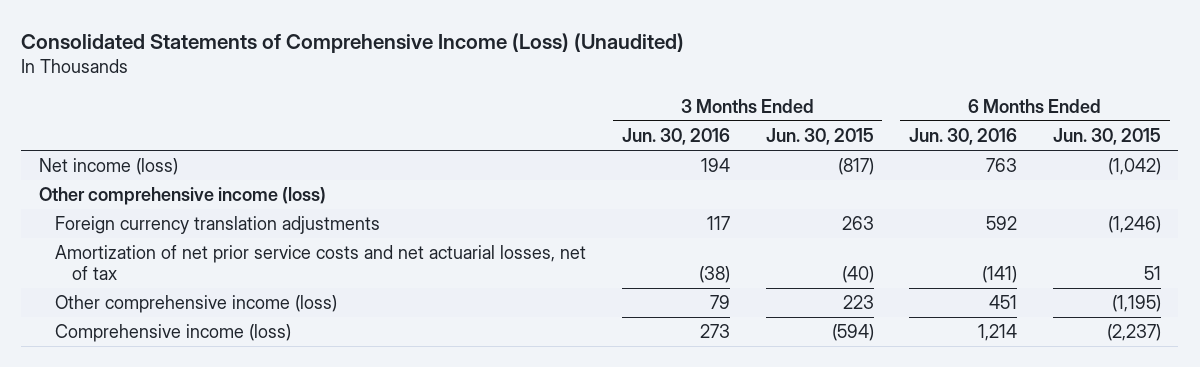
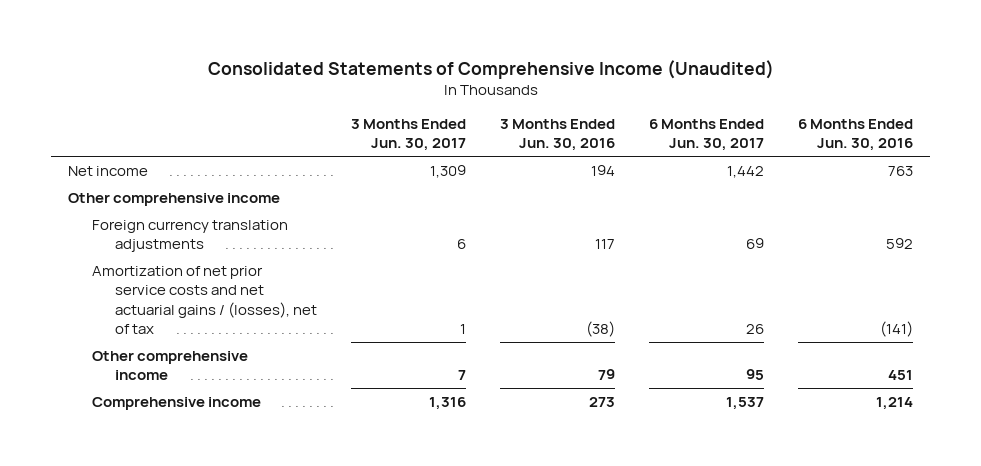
[21,33,685,54] Consolidated Statements of Comprehensive Income (Loss) (Unaudited) -> [207,59,774,79] Consolidated Statements of Comprehensive Income (Unaudited)
[765,128,874,146] Jun. 30, 2015 -> none
[1052,128,1161,146] Jun. 30, 2015 -> none
none -> [350,118,466,152] 3 Months Ended Jun. 30, 2017
none -> [649,118,765,152] 6 Months Ended Jun. 30, 2017
[39,158,179,176] Net income (loss) -> [68,165,149,176] Net income
[39,187,327,206] Other comprehensive income (loss) -> [68,192,281,206] Other comprehensive income
[55,245,587,281] Amortization of net prior service costs and net actuarial losses, net of tax -> [91,265,317,334] Amortization of net prior service costs and net actuarial gains / (losses), net of tax
[55,295,338,314] Other comprehensive income (loss) -> [91,350,248,381] Other comprehensive income
[55,324,292,343] Comprehensive income (loss) -> [91,396,261,410] Comprehensive income

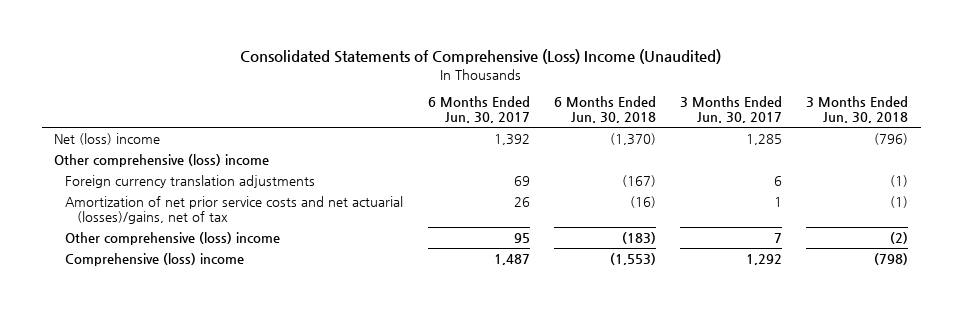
[207,59,774,79] Consolidated Statements of Comprehensive Income (Unaudited) -> [240,49,722,65] Consolidated Statements of Comprehensive (Loss) Income (Unaudited)
[500,118,616,152] 3 Months Ended Jun. 30, 2016 -> none
[798,118,914,152] 6 Months Ended Jun. 30, 2016 -> none
none -> [553,96,656,124] 6 Months Ended Jun. 30, 2018
none -> [806,96,909,124] 3 Months Ended Jun. 30, 2018
[68,165,149,176] Net income -> [53,133,160,146] Net (loss) income
[429,164,466,178] 1,309 -> [746,134,783,146] 1,285
[727,165,765,178] 1,442 -> [493,134,530,146] 1,392
[68,192,281,206] Other comprehensive income -> [53,154,269,168] Other comprehensive (loss) income
[91,265,317,334] Amortization of net prior service costs and net actuarial gains / (losses), net of tax -> [65,196,404,224] Amortization of net prior service costs and net actuarial (losses)/gains, net of tax
[91,350,248,381] Other comprehensive income -> [65,232,281,246] Other comprehensive (loss) income
[91,396,261,410] Comprehensive income -> [65,253,245,267] Comprehensive (loss) income
[428,396,466,410] 1,316 -> [746,254,783,266] 1,292
[726,396,765,410] 1,537 -> [493,254,530,266] 1,487

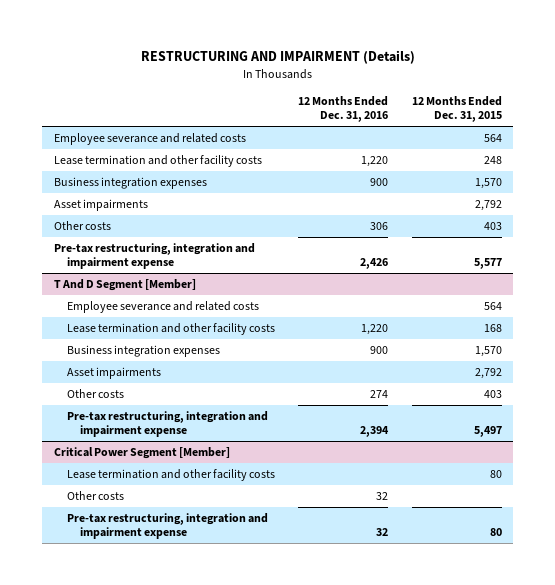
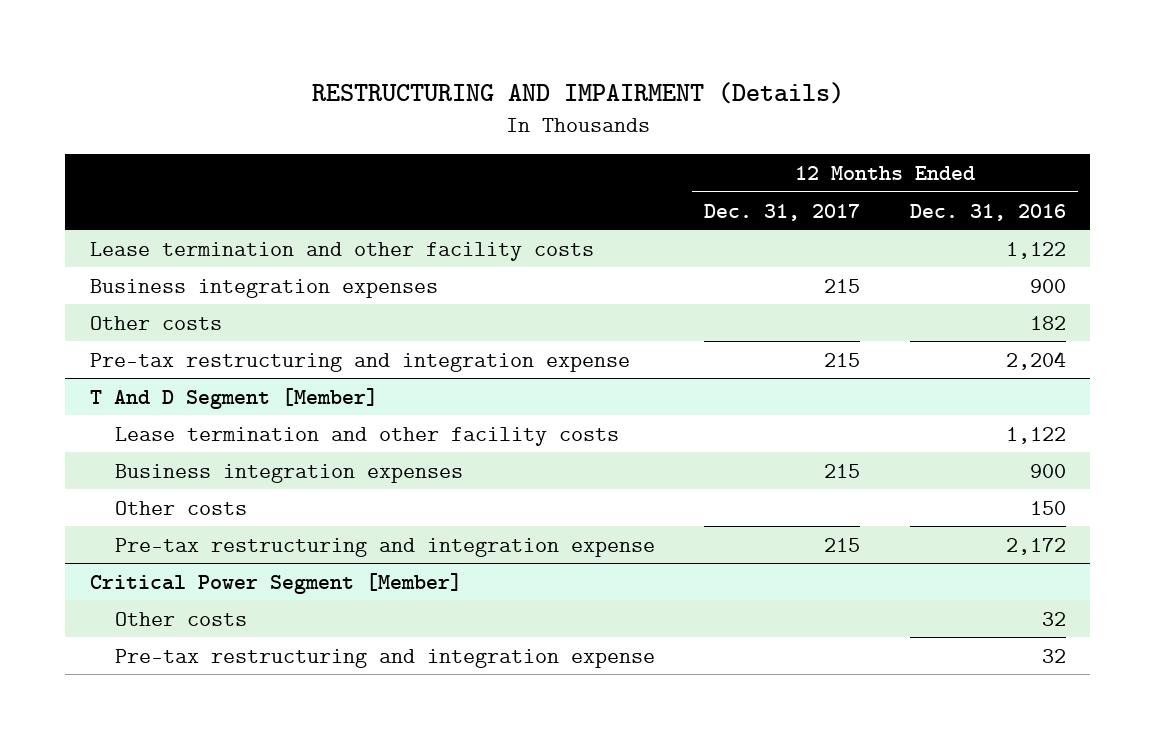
[411,95,502,123] 12 Months Ended Dec. 31, 2015 -> none
none -> [704,203,861,221] Dec. 31, 2017
[53,132,246,145] Employee severance and related costs -> none
[361,155,389,167] 1,220 -> [1005,241,1066,259] 1,122
[53,198,148,211] Asset impairments -> none
[370,221,389,230] 306 -> [1029,315,1066,330] 182
[53,242,255,270] Pre-tax restructuring, integration and impairment expense -> [90,352,631,372] Pre-tax restructuring and integration expense
[360,258,389,270] 2,426 -> [1005,350,1066,370] 2,204
[67,300,260,313] Employee severance and related costs -> none
[361,323,389,335] 1,220 -> [1005,426,1066,444] 1,122
[67,366,162,379] Asset impairments -> none
[370,389,389,398] 274 -> [1029,500,1066,515] 150
[67,410,269,438] Pre-tax restructuring, integration and impairment expense -> [114,537,655,557] Pre-tax restructuring and integration expense
[360,426,390,438] 2,394 -> [1005,537,1066,555] 2,172
[67,468,276,481] Lease termination and other facility costs -> none
[67,512,269,540] Pre-tax restructuring, integration and impairment expense -> [114,648,655,668] Pre-tax restructuring and integration expense

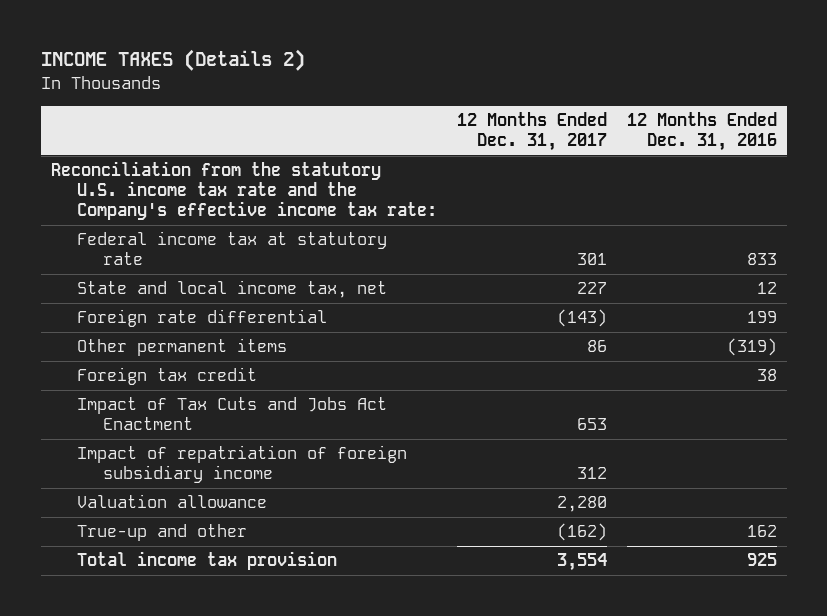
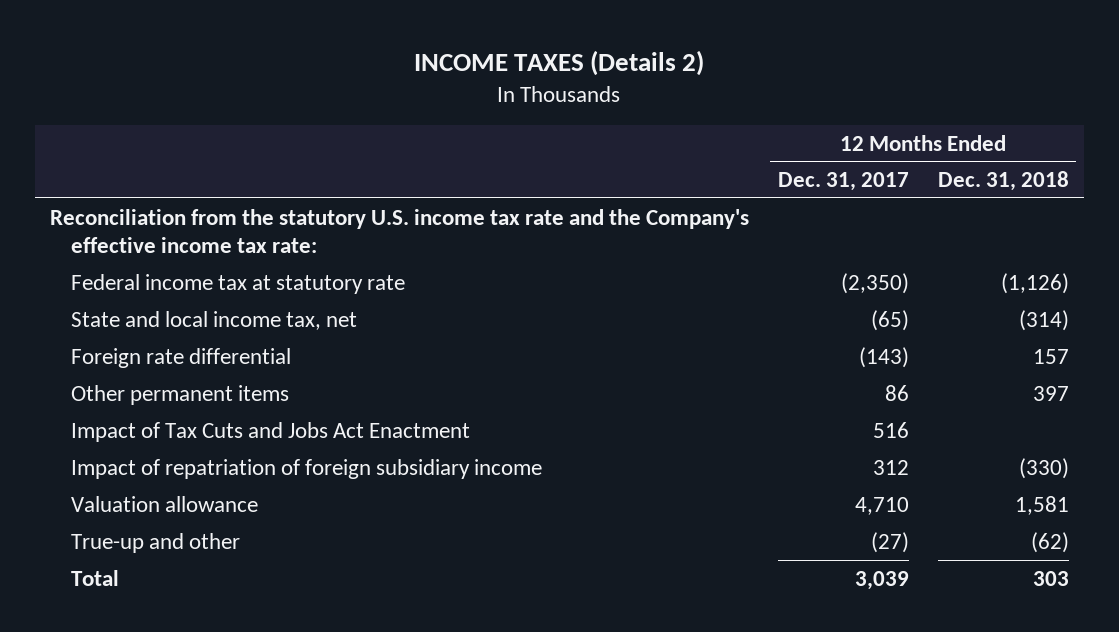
[626,112,777,151] 12 Months Ended Dec. 31, 2016 -> none
none -> [937,171,1069,192] Dec. 31, 2018
[576,253,607,266] 301 -> [840,272,909,294] (2,350)
[576,282,607,295] 227 -> [870,309,909,331] (65)
[76,367,257,386] Foreign tax credit -> none
[576,418,607,431] 653 -> [872,421,909,438] 516
[556,496,607,513] 2,280 -> [854,496,909,515] 4,710
[556,523,607,542] (162) -> [870,531,909,553] (27)
[76,551,337,571] Total income tax provision -> [71,569,120,586] Total
[556,553,607,572] 3,554 -> [854,570,909,590] 3,039

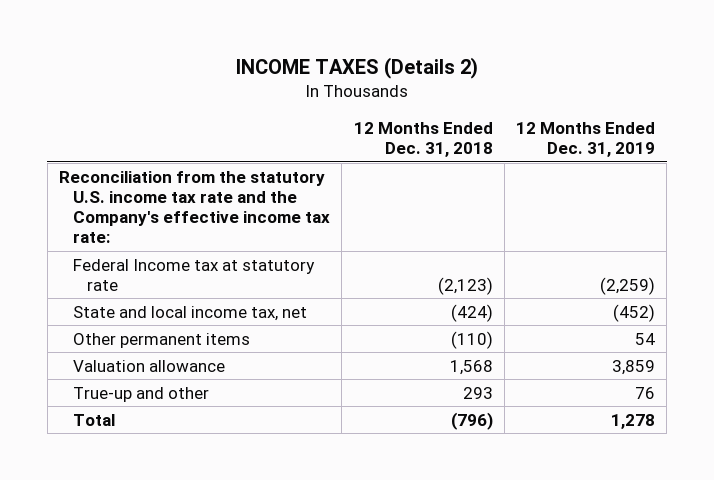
[777,172,909,192] Dec. 31, 2017 -> none
none -> [516,122,656,158] 12 Months Ended Dec. 31, 2019
[71,347,292,368] Foreign rate differential -> none
[71,421,471,442] Impact of Tax Cuts and Jobs Act Enactment -> none
[71,458,543,479] Impact of repatriation of foreign subsidiary income -> none
[71,273,406,294] Federal income tax at statutory rate -> [73,258,316,291] Federal Income tax at statutory rate
[1000,272,1069,294] (1,126) -> [437,276,493,295] (2,123)
[1018,309,1069,331] (314) -> [450,303,493,322] (424)
[1032,385,1069,401] 397 -> [450,330,493,349] (110)
[1014,495,1069,515] 1,581 -> [449,359,493,375] 1,568
[1030,531,1069,553] (62) -> [462,386,493,399] 293
[1032,570,1069,586] 303 -> [450,411,493,430] (796)

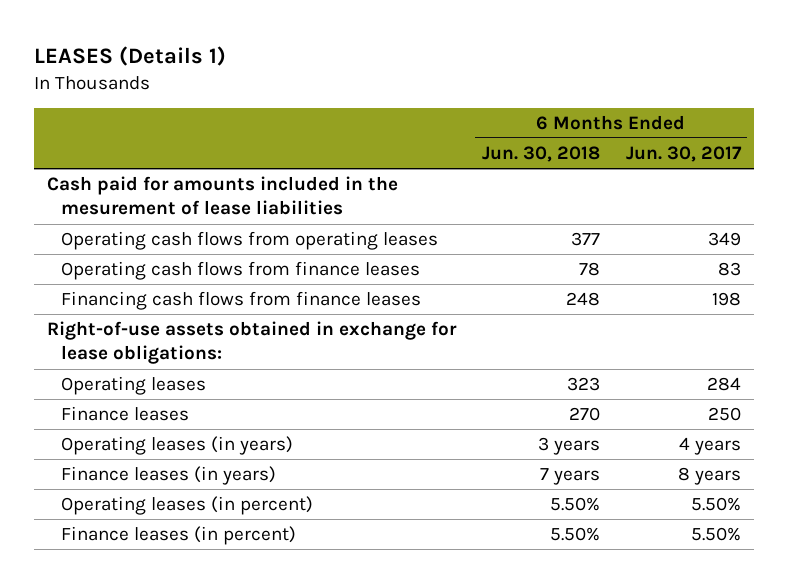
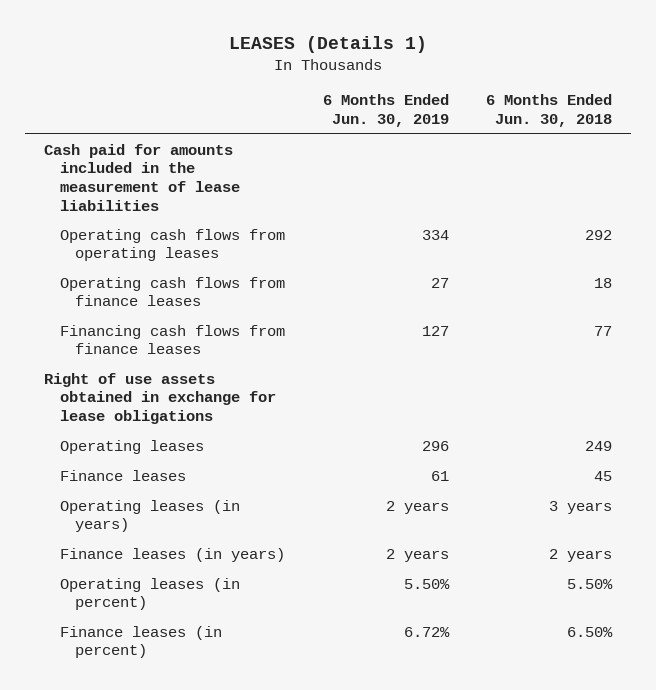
[625,146,742,163] Jun. 30, 2017 -> none
none -> [322,94,449,127] 6 Months Ended Jun. 30, 2019
[46,176,398,216] Cash paid for amounts included in the mesurement of lease liabilities -> [44,143,240,211] Cash paid for amounts included in the measurement of lease liabilities
[570,232,600,247] 377 -> [585,229,613,240] 292
[578,262,600,277] 78 -> [594,277,613,288] 18
[565,292,600,307] 248 -> [594,325,613,336] 77
[46,321,457,365] Right-of-use assets obtained in exchange for lease obligations: -> [44,372,276,425] Right of use assets obtained in exchange for lease obligations
[566,377,600,392] 323 -> [585,440,613,451] 249
[568,407,600,422] 270 -> [594,470,613,481] 45
[539,468,600,486] 7 years -> [549,548,613,562] 2 years
[549,527,600,542] 5.50% -> [567,626,614,637] 6.50%

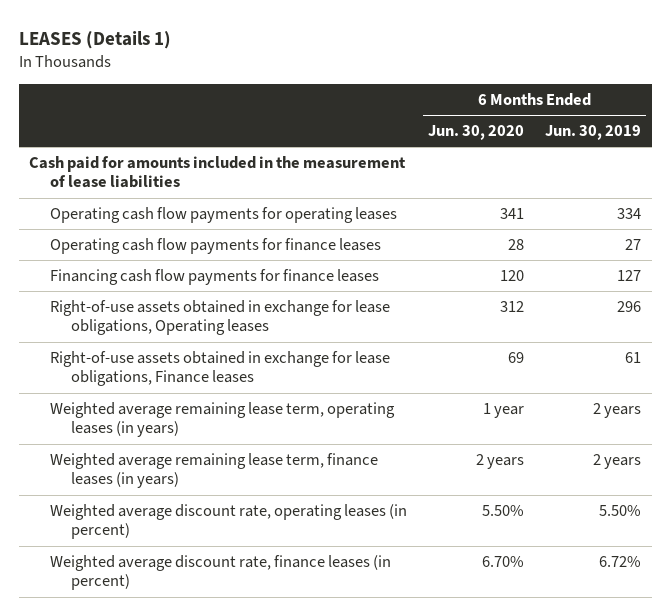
[486,94,613,127] 6 Months Ended Jun. 30, 2018 -> none
none -> [428,125,525,141] Jun. 30, 2020
[44,372,276,425] Right of use assets obtained in exchange for lease obligations -> none
[59,228,285,262] Operating cash flows from operating leases -> [50,207,398,224] Operating cash flow payments for operating leases
[59,276,285,307] Operating cash flows from finance leases -> [50,238,382,255] Operating cash flow payments for finance leases
[59,324,285,355] Financing cash flows from finance leases -> [50,269,380,286] Financing cash flow payments for finance leases
[59,439,204,454] Operating leases -> [50,300,391,336] Right-of-use assets obtained in exchange for lease obligations, Operating leases
[59,469,186,481] Finance leases -> [50,351,391,387] Right-of-use assets obtained in exchange for lease obligations, Finance leases
[59,499,240,533] Operating leases (in years) -> [50,402,396,438] Weighted average remaining lease term, operating leases (in years)
[59,547,285,562] Finance leases (in years) -> [50,453,379,489] Weighted average remaining lease term, finance leases (in years)
[59,577,240,611] Operating leases (in percent) -> [50,504,408,540] Weighted average discount rate, operating leases (in percent)
[59,625,222,659] Finance leases (in percent) -> [50,555,392,591] Weighted average discount rate, finance leases (in percent)

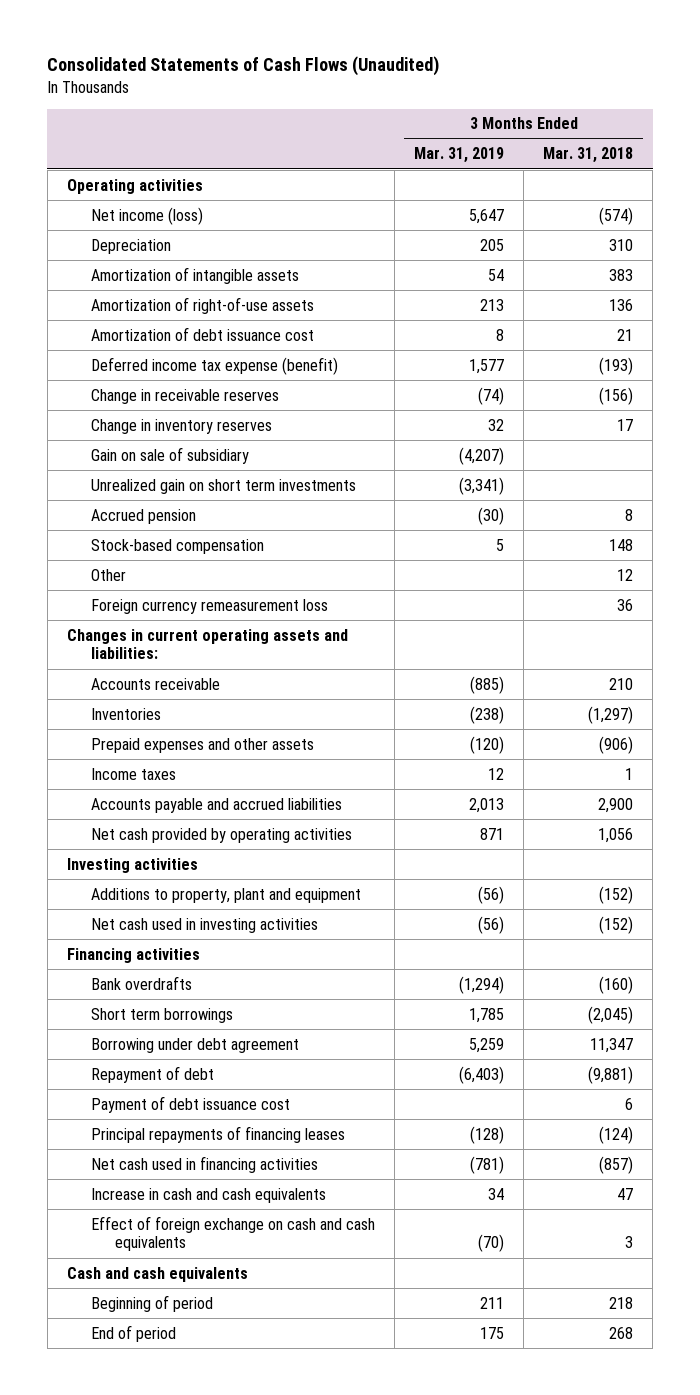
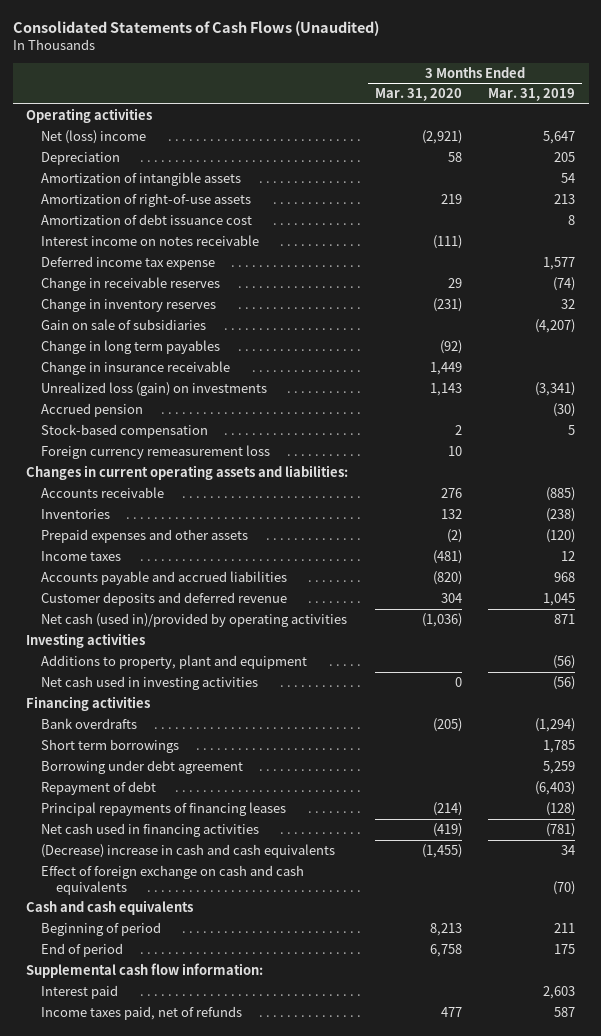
[543,147,634,164] Mar. 31, 2018 -> none
none -> [374,88,462,102] Mar. 31, 2020
[90,206,203,225] Net income (loss) -> [40,129,146,144] Net (loss) income
none -> [40,234,259,246] Interest income on notes receivable
[90,356,338,375] Deferred income tax expense (benefit) -> [40,255,215,270] Deferred income tax expense
[90,446,249,464] Gain on sale of subsidiary -> [40,318,206,330] Gain on sale of subsidiaries
none -> [40,339,220,354] Change in long term payables
none -> [40,360,230,375] Change in insurance receivable
[90,478,356,494] Unrealized gain on short term investments -> [40,381,267,396] Unrealized loss (gain) on investments
[90,568,126,581] Other -> none
[468,797,504,813] 2,013 -> [554,571,576,582] 968
none -> [40,591,287,606] Customer deposits and deferred revenue
[90,827,352,843] Net cash provided by operating activities -> [40,612,347,627] Net cash (used in)/provided by operating activities
[90,1095,290,1113] Payment of debt issuance cost -> none
[90,1187,326,1203] Increase in cash and cash equivalents -> [40,843,335,858] (Decrease) increase in cash and cash equivalents
none -> [26,962,264,978] Supplemental cash flow information:
none -> [40,984,118,999] Interest paid
none -> [40,1005,242,1020] Income taxes paid, net of refunds

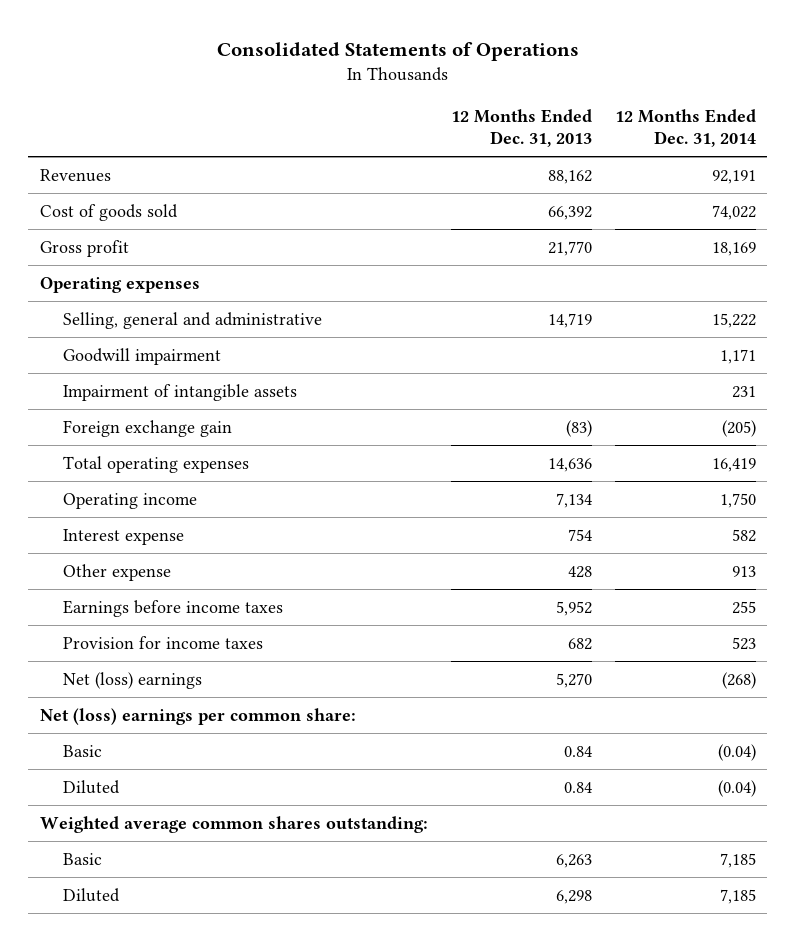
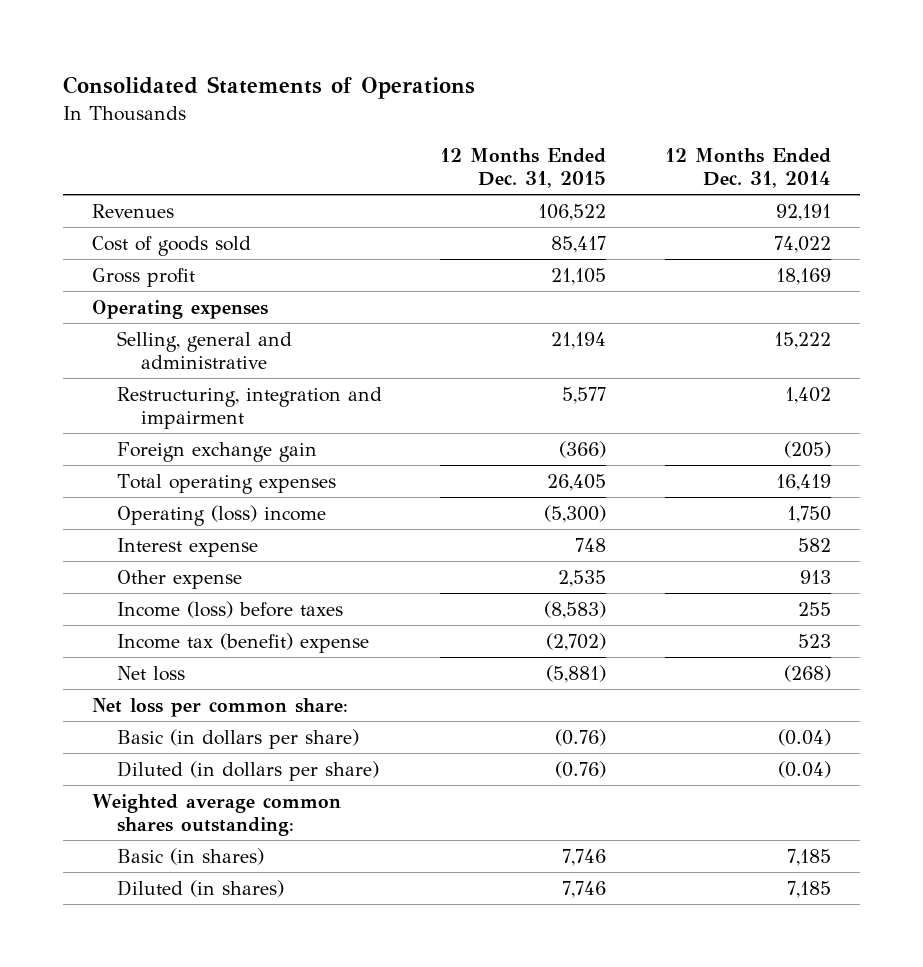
[450,108,592,148] 12 Months Ended Dec. 31, 2013 -> none
none -> [440,147,607,189] 12 Months Ended Dec. 31, 2015
[62,347,221,365] Goodwill impairment -> none
[62,383,297,401] Impairment of intangible assets -> none
none -> [116,386,382,430] Restructuring, integration and impairment
[62,492,197,509] Operating income -> [116,504,326,526] Operating (loss) income
[62,599,283,617] Earnings before income taxes -> [116,600,343,618] Income (loss) before taxes
[62,635,263,649] Provision for income taxes -> [116,632,369,653] Income tax (benefit) expense
[62,671,202,689] Net (loss) earnings -> [116,665,185,681] Net loss
[39,707,356,725] Net (loss) earnings per common share: -> [92,697,349,717] Net loss per common share:
[62,744,102,757] Basic -> [116,728,359,749] Basic (in dollars per share)
[62,779,120,794] Diluted -> [116,760,379,781] Diluted (in dollars per share)
[62,852,102,865] Basic -> [116,847,264,865] Basic (in shares)
[62,887,120,902] Diluted -> [116,879,284,897] Diluted (in shares)

